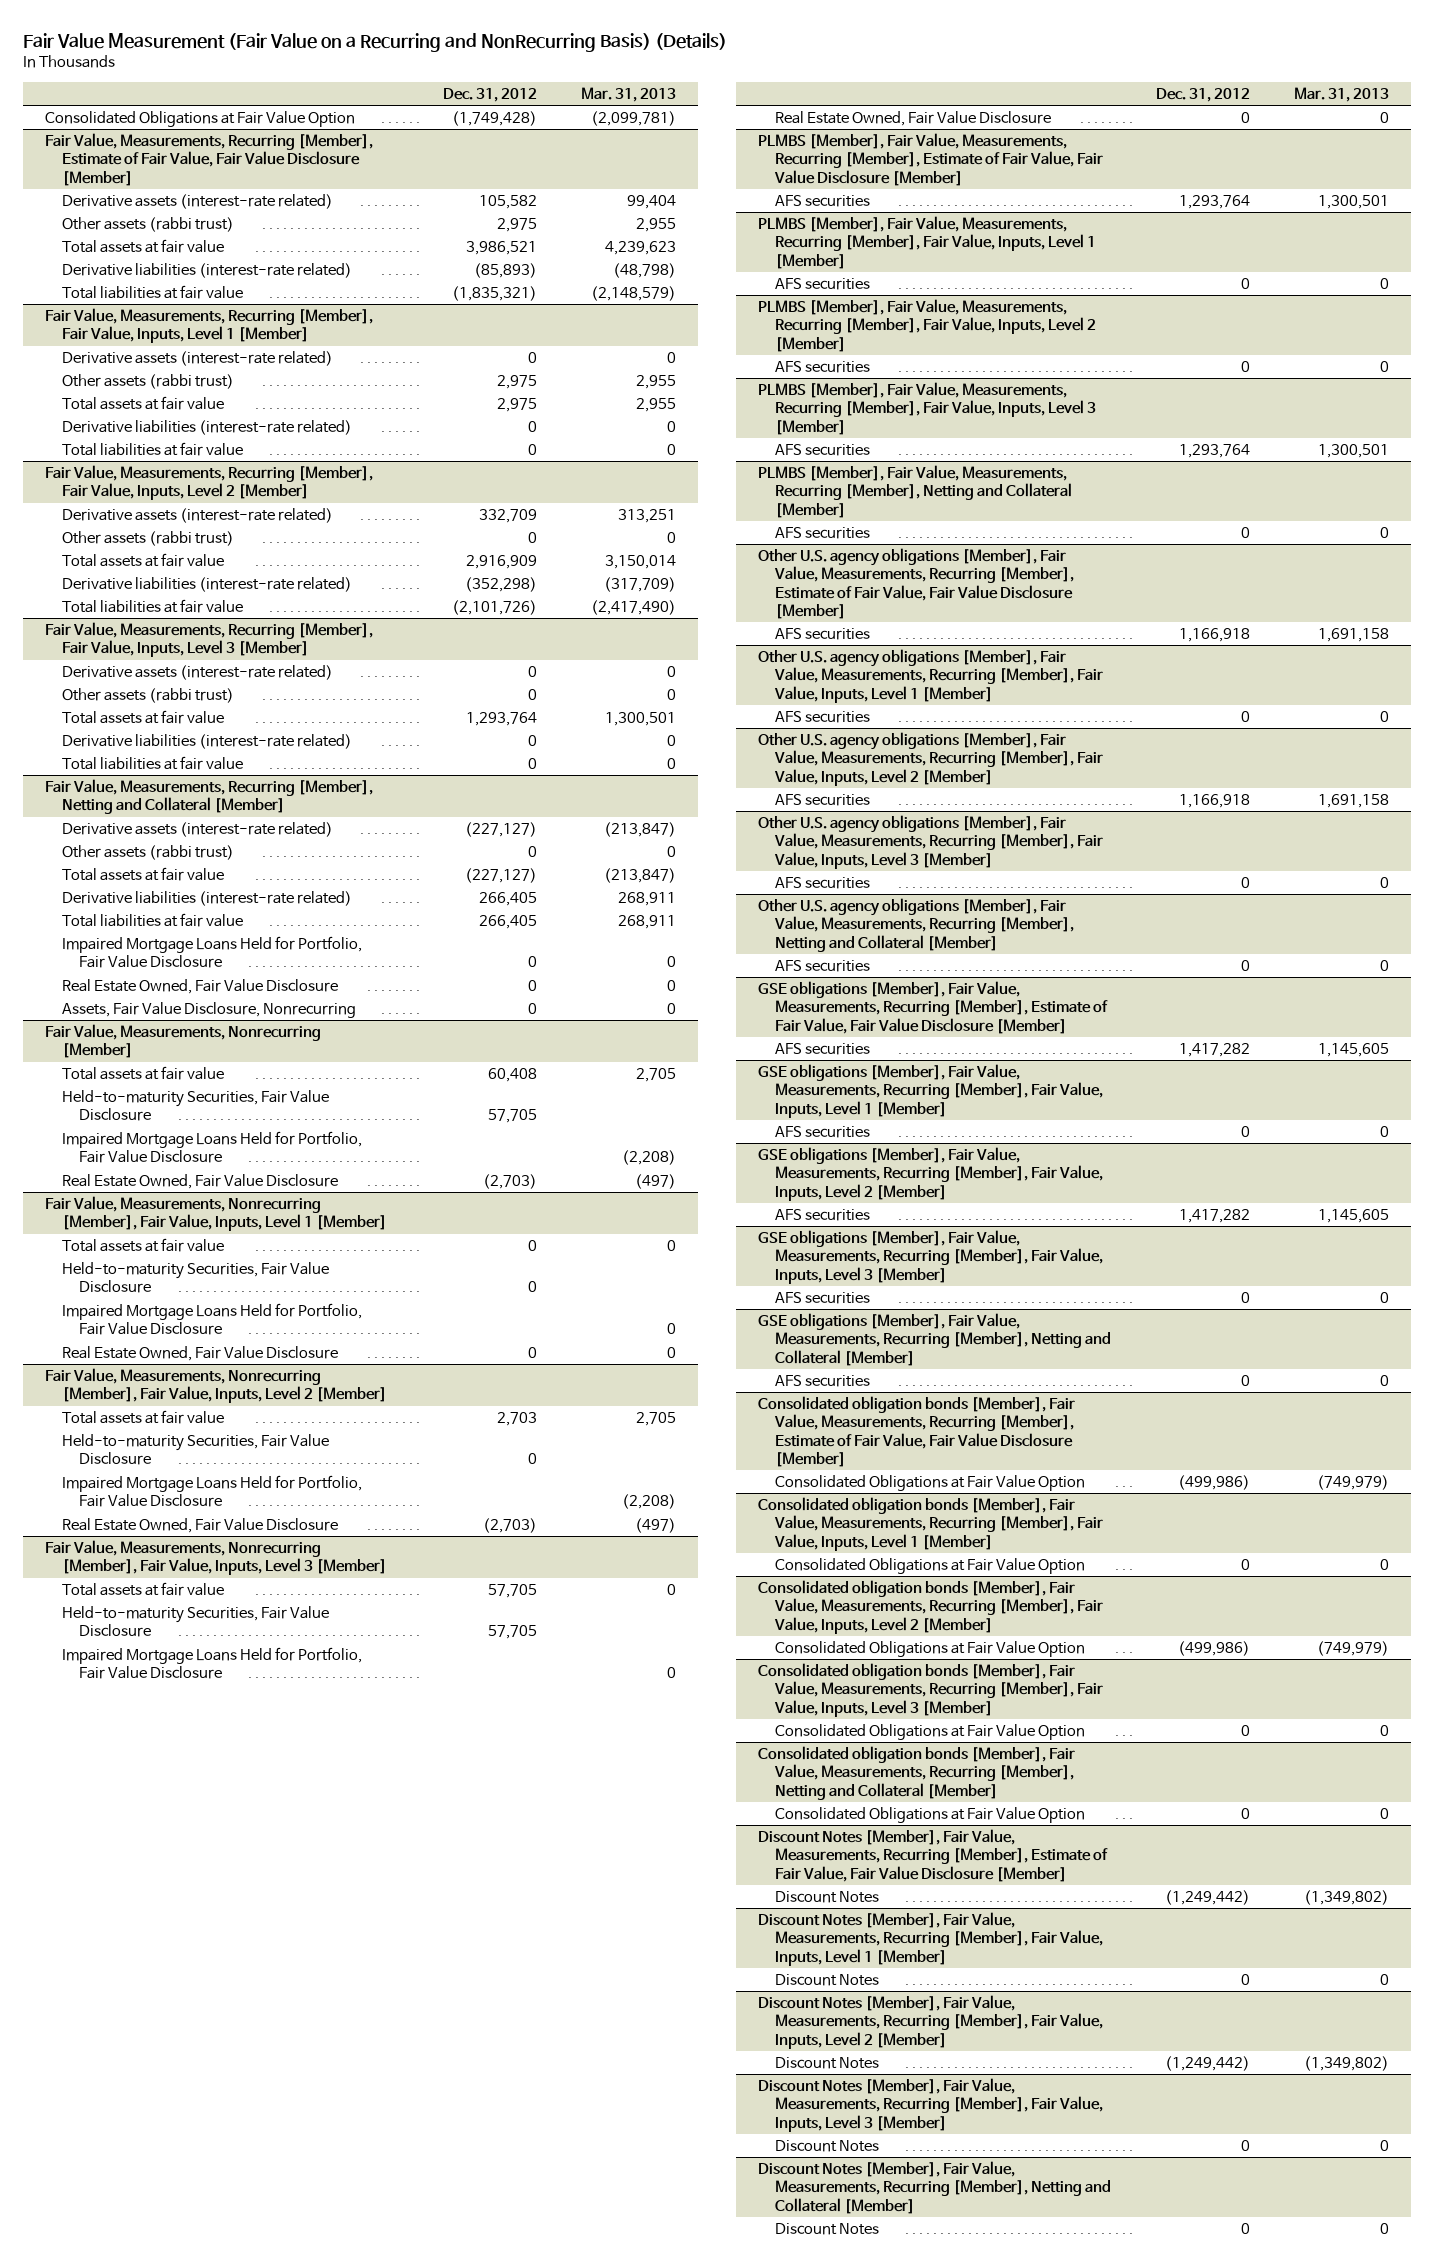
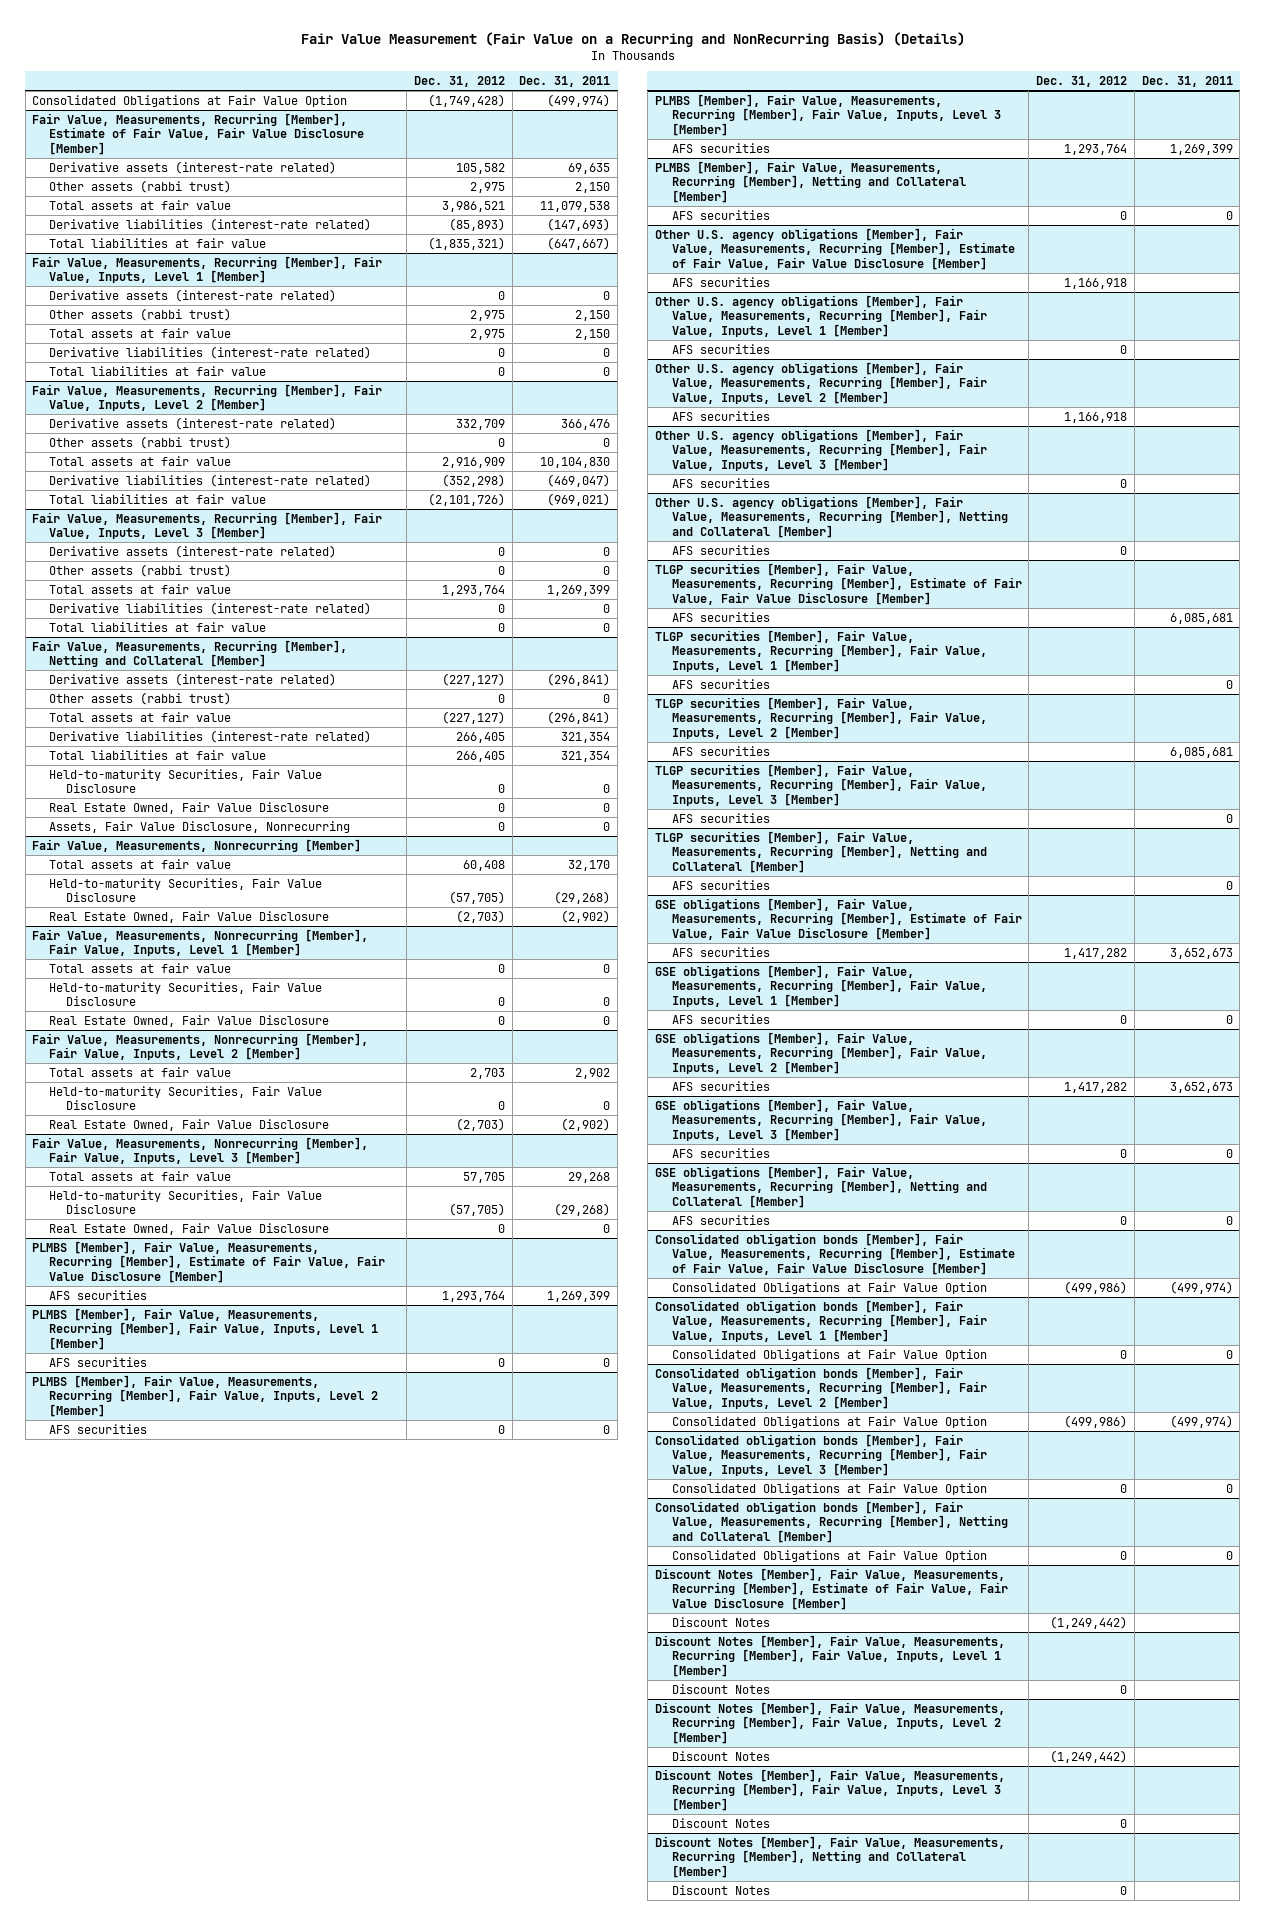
[581,87,677,103] Mar. 31, 2013 -> none
none -> [519,76,611,88] Dec. 31, 2011
[62,936,363,969] Impaired Mortgage Loans Held for Portfolio, Fair Value Disclosure -> none
none -> [49,768,323,794] Held-to-maturity Securities, Fair Value Disclosure
[62,1131,363,1164] Impaired Mortgage Loans Held for Portfolio, Fair Value Disclosure -> none
[487,1109,537,1124] 57,705 -> [448,891,505,905] (57,705)
[62,1303,363,1336] Impaired Mortgage Loans Held for Portfolio, Fair Value Disclosure -> none
[62,1475,363,1508] Impaired Mortgage Loans Held for Portfolio, Fair Value Disclosure -> none
[62,1647,363,1680] Impaired Mortgage Loans Held for Portfolio, Fair Value Disclosure -> none
[487,1625,537,1640] 57,705 -> [448,1203,505,1217] (57,705)
none -> [654,562,1022,606] TLGP securities [Member], Fair Value, Measurements, Recurring [Member], Estimate of Fair Value, Fair Value Disclosure [Member]
none -> [671,611,770,622] AFS securities
none -> [654,629,987,673] TLGP securities [Member], Fair Value, Measurements, Recurring [Member], Fair Value, Inputs, Level 1 [Member]
none -> [671,678,770,689] AFS securities
none -> [654,696,987,740] TLGP securities [Member], Fair Value, Measurements, Recurring [Member], Fair Value, Inputs, Level 2 [Member]
none -> [671,745,770,756] AFS securities
none -> [654,763,987,807] TLGP securities [Member], Fair Value, Measurements, Recurring [Member], Fair Value, Inputs, Level 3 [Member]
none -> [671,812,770,823] AFS securities
none -> [654,830,987,874] TLGP securities [Member], Fair Value, Measurements, Recurring [Member], Netting and Collateral [Member]
none -> [671,879,770,890] AFS securities

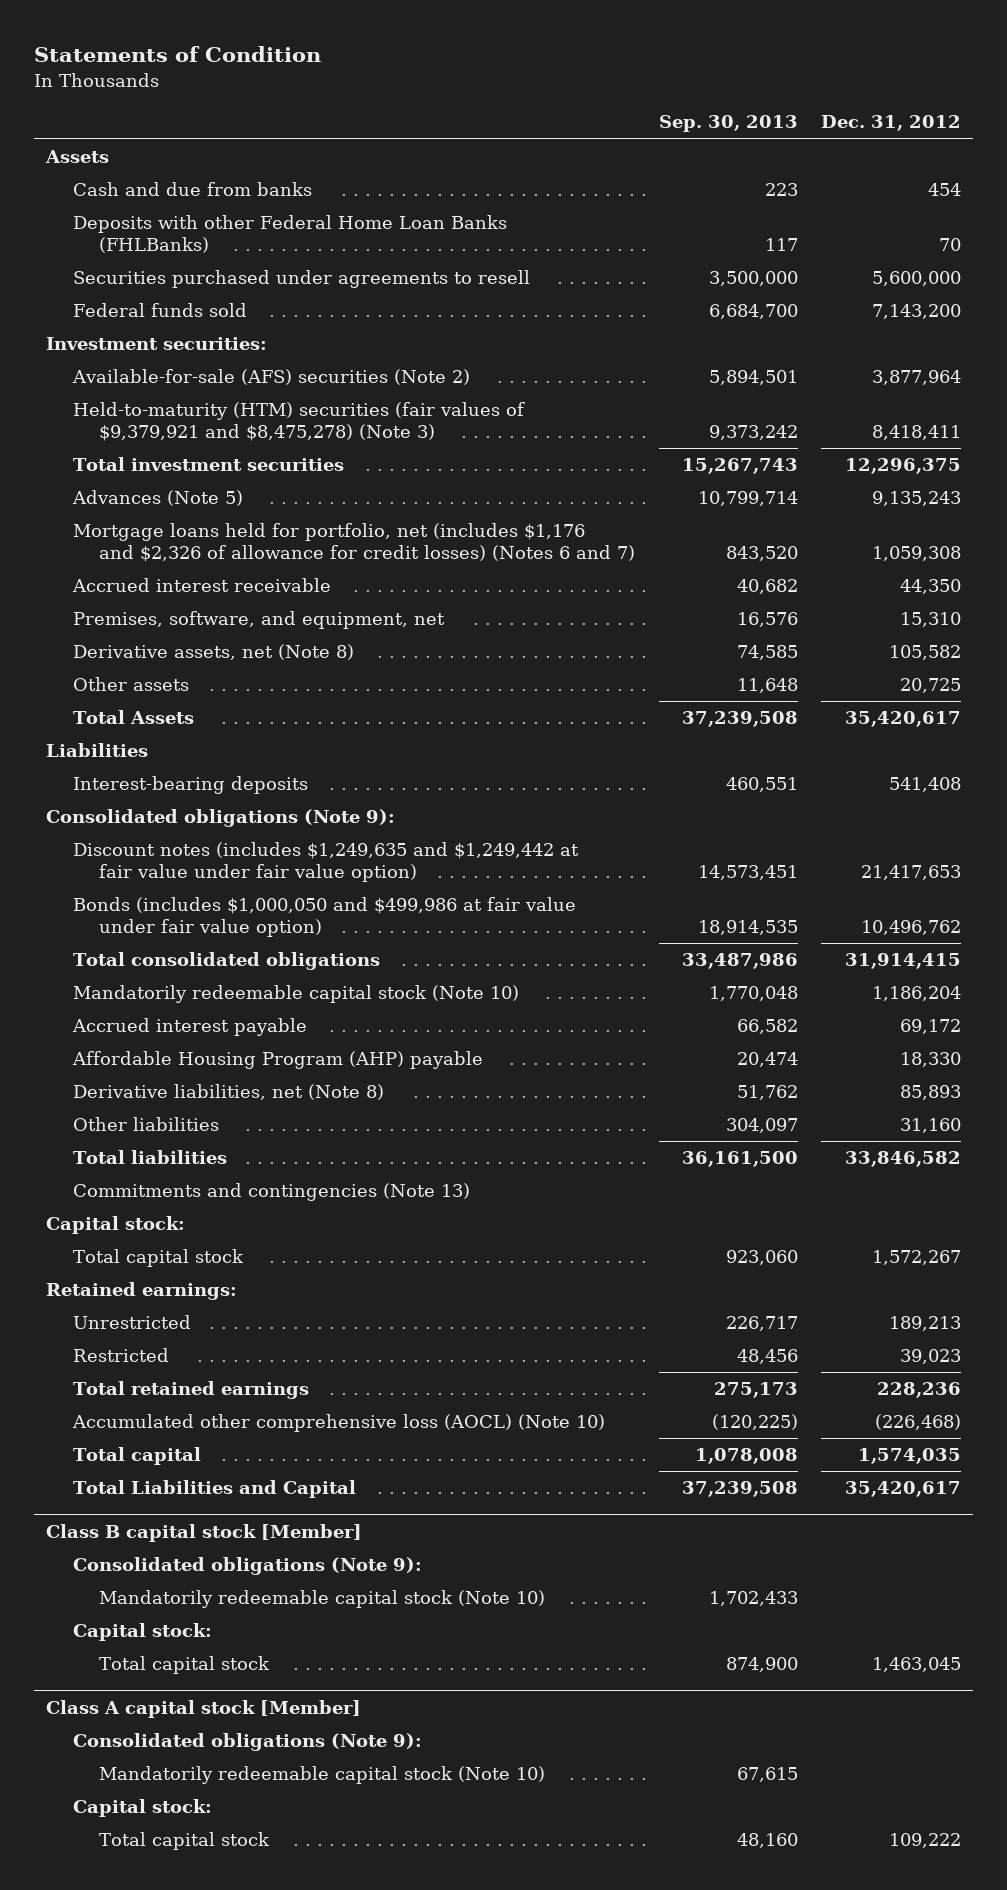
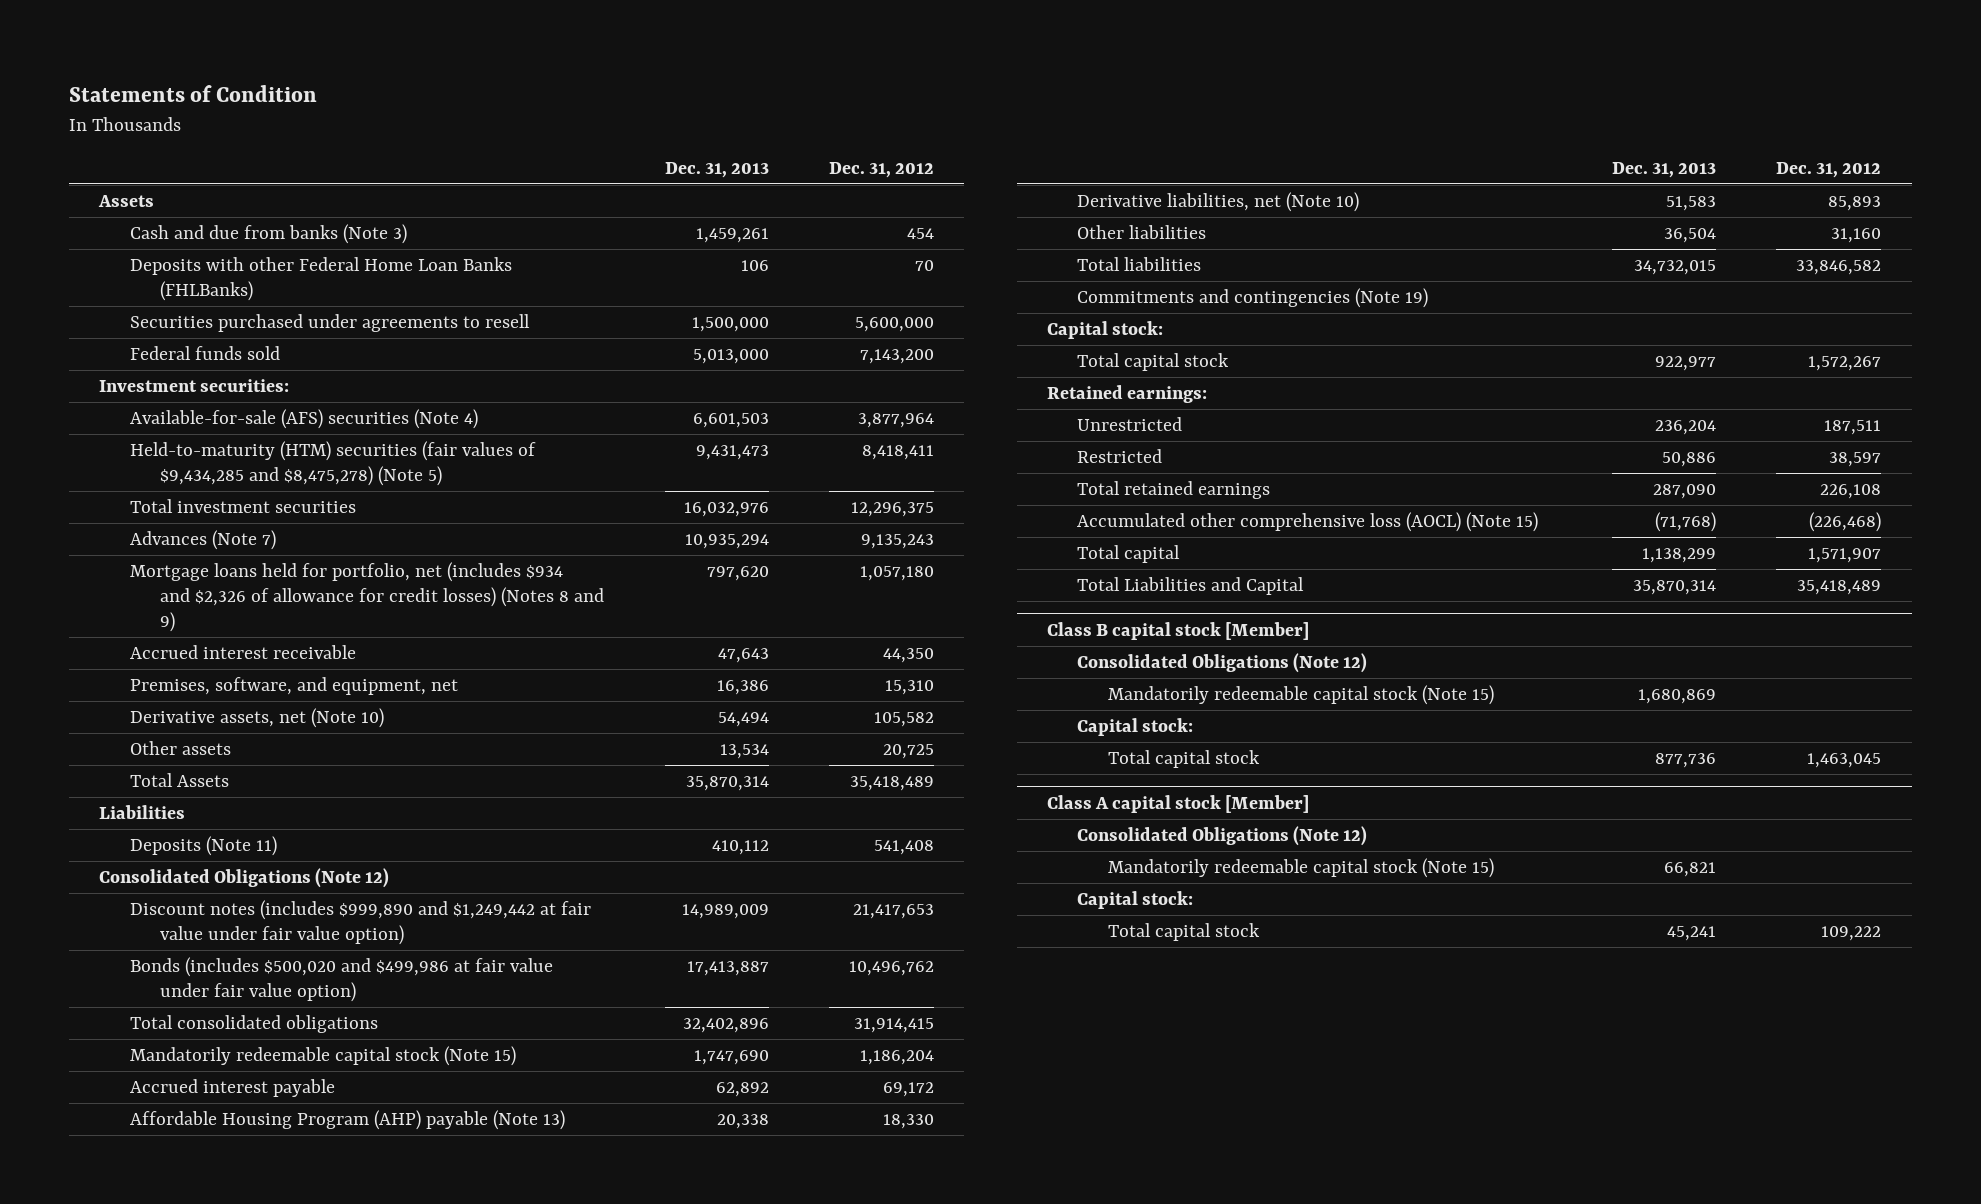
[658,115,798,133] Sep. 30, 2013 -> none
none -> [664,161,769,178] Dec. 31, 2013
[72,182,312,197] Cash and due from banks -> [129,224,407,245] Cash and due from banks (Note 3)
[71,369,470,386] Available-for-sale (AFS) securities (Note 2) -> [129,409,478,430] Available-for-sale (AFS) securities (Note 4)
[72,402,525,441] Held-to-maturity (HTM) securities (fair values of $9,379,921 and $8,475,278) (Note 3) -> [129,441,536,487] Held-to-maturity (HTM) securities (fair values of $9,434,285 and $8,475,278) (Note 5)
[71,490,243,507] Advances (Note 5) -> [129,530,276,551] Advances (Note 7)
[72,523,636,562] Mortgage loans held for portfolio, net (includes $1,176 and $2,326 of allowance for credit losses) (Notes 6 and 7) -> [129,562,605,633] Mortgage loans held for portfolio, net (includes $934 and $2,326 of allowance for credit losses) (Notes 8 and 9)
[872,545,962,561] 1,059,308 -> [859,566,934,582] 1,057,180
[72,644,354,661] Derivative assets, net (Note 8) -> [129,708,384,729] Derivative assets, net (Note 10)
[845,711,962,728] 35,420,617 -> [849,776,934,792] 35,418,489
[72,776,308,795] Interest-bearing deposits -> [129,836,277,857] Deposits (Note 11)
[45,809,395,828] Consolidated obligations (Note 9): -> [99,868,390,889] Consolidated Obligations (Note 12)
[72,842,579,882] Discount notes (includes $1,249,635 and $1,249,442 at fair value under fair value option) -> [129,900,591,946] Discount notes (includes $999,890 and $1,249,442 at fair value under fair value option)
[72,897,576,937] Bonds (includes $1,000,050 and $499,986 at fair value under fair value option) -> [129,957,553,1003] Bonds (includes $500,020 and $499,986 at fair value under fair value option)
[72,985,519,1004] Mandatorily redeemable capital stock (Note 10) -> [129,1046,516,1067] Mandatorily redeemable capital stock (Note 15)
[71,1051,483,1070] Affordable Housing Program (AHP) payable -> [129,1110,565,1131] Affordable Housing Program (AHP) payable (Note 13)
[72,1084,384,1101] Derivative liabilities, net (Note 8) -> [1077,192,1360,213] Derivative liabilities, net (Note 10)
[72,1183,470,1202] Commitments and contingencies (Note 13) -> [1077,288,1429,309] Commitments and contingencies (Note 19)
[889,1316,962,1332] 189,213 -> [1824,420,1882,436] 187,511
[900,1349,962,1365] 39,023 -> [1829,452,1882,468] 38,597
[877,1382,962,1399] 228,236 -> [1820,484,1882,500] 226,108
[71,1414,605,1433] Accumulated other comprehensive loss (AOCL) (Note 10) -> [1077,512,1539,533] Accumulated other comprehensive loss (AOCL) (Note 15)
[858,1448,962,1465] 1,574,035 -> [1808,548,1882,564] 1,571,907
[845,1481,962,1498] 35,420,617 -> [1797,580,1882,596] 35,418,489
[72,1557,422,1576] Consolidated obligations (Note 9): -> [1077,653,1368,674] Consolidated Obligations (Note 12)
[99,1590,546,1609] Mandatorily redeemable capital stock (Note 10) -> [1108,685,1495,706] Mandatorily redeemable capital stock (Note 15)
[72,1733,422,1752] Consolidated obligations (Note 9): -> [1077,826,1368,847] Consolidated Obligations (Note 12)
[99,1766,546,1785] Mandatorily redeemable capital stock (Note 10) -> [1108,858,1495,879] Mandatorily redeemable capital stock (Note 15)

